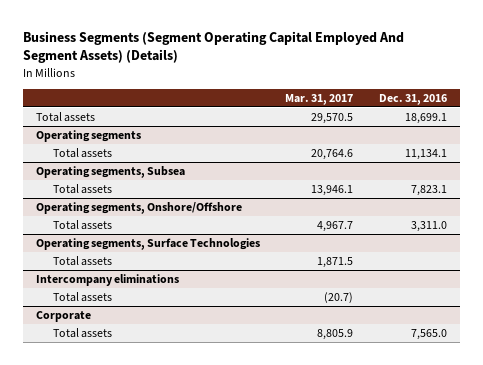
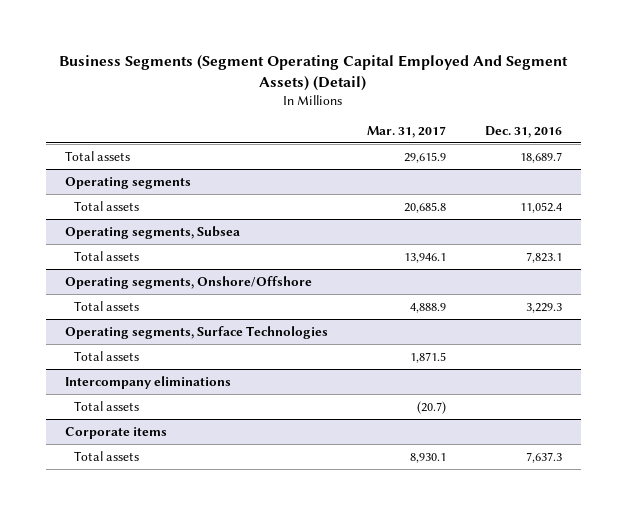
[22,30,404,64] Business Segments (Segment Operating Capital Employed And Segment Assets) (Details) -> [59,55,569,92] Business Segments (Segment Operating Capital Employed And Segment Assets) (Detail)
[311,112,354,124] 29,570.5 -> [403,151,446,163] 29,615.9
[405,112,448,124] 18,699.1 -> [519,151,562,163] 18,689.7
[311,148,354,160] 20,764.6 -> [403,201,446,213] 20,685.8
[405,148,448,160] 11,134.1 -> [519,201,562,213] 11,052.4
[317,220,354,232] 4,967.7 -> [409,302,446,313] 4,888.9
[411,220,448,232] 3,311.0 -> [525,302,562,313] 3,229.3
[35,310,91,322] Corporate -> [65,426,168,439] Corporate items
[317,328,354,340] 8,805.9 -> [409,452,446,463] 8,930.1
[411,328,448,340] 7,565.0 -> [525,451,562,463] 7,637.3

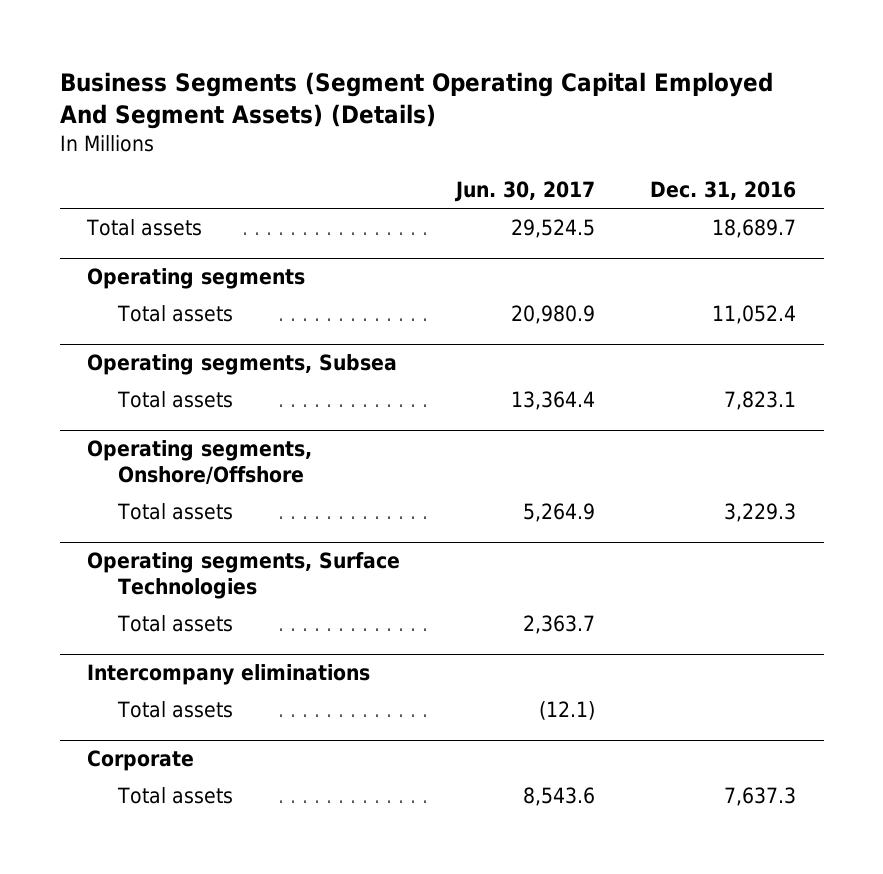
[59,55,569,92] Business Segments (Segment Operating Capital Employed And Segment Assets) (Detail) -> [59,72,773,130] Business Segments (Segment Operating Capital Employed And Segment Assets) (Details)
[366,126,446,139] Mar. 31, 2017 -> none
none -> [453,181,595,203] Jun. 30, 2017
[65,426,168,439] Corporate items -> [87,750,195,772] Corporate

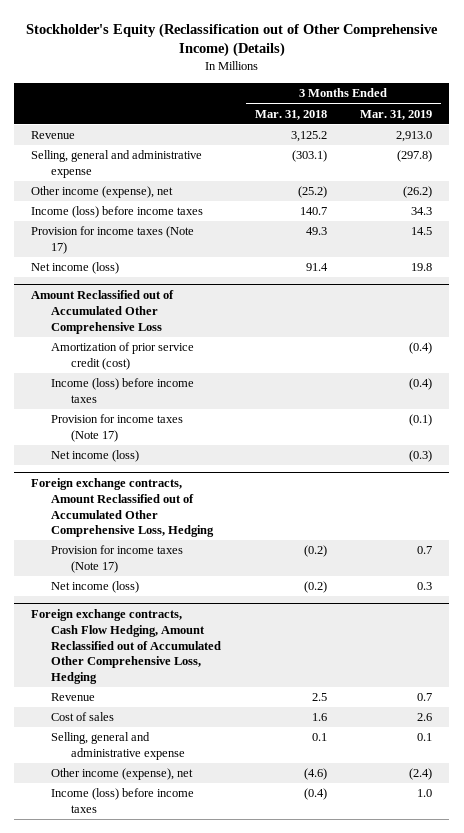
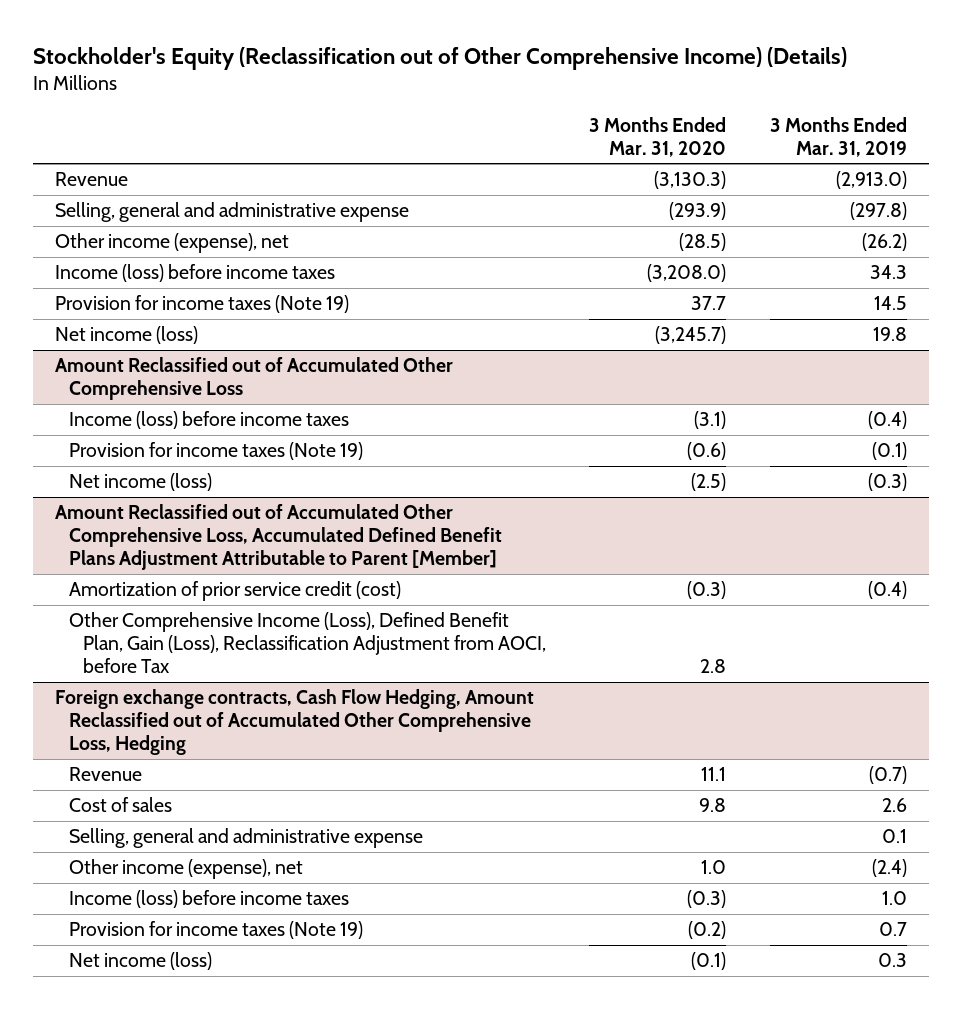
[254,109,327,120] Mar. 31, 2018 -> none
none -> [589,116,727,157] 3 Months Ended Mar. 31, 2020
[396,131,433,143] 2,913.0 -> [835,171,907,190] (2,913.0)
[31,226,195,254] Provision for income taxes (Note 17) -> [55,295,350,314] Provision for income taxes (Note 19)
[50,342,194,370] Amortization of prior service credit (cost) -> none
[50,414,183,442] Provision for income taxes (Note 17) -> [68,442,363,461] Provision for income taxes (Note 19)
[31,478,214,538] Foreign exchange contracts, Amount Reclassified out of Accumulated Other Comprehensive Loss, Hedging -> none
[50,545,183,573] Provision for income taxes (Note 17) -> none
[50,581,139,594] Net income (loss) -> none
none -> [55,504,502,571] Amount Reclassified out of Accumulated Other Comprehensive Loss, Accumulated Defined Benefit Plans Adjustment Attributable to Parent [Member]
none -> [68,581,401,602] Amortization of prior service credit (cost)
none -> [68,612,546,674] Other Comprehensive Income (Loss), Defined Benefit Plan, Gain (Loss), Reclassification Adjustment from AOCI, before Tax
[417,693,433,702] 0.7 -> [868,766,907,785] (0.7)
none -> [68,921,363,940] Provision for income taxes (Note 19)
none -> [68,952,212,971] Net income (loss)

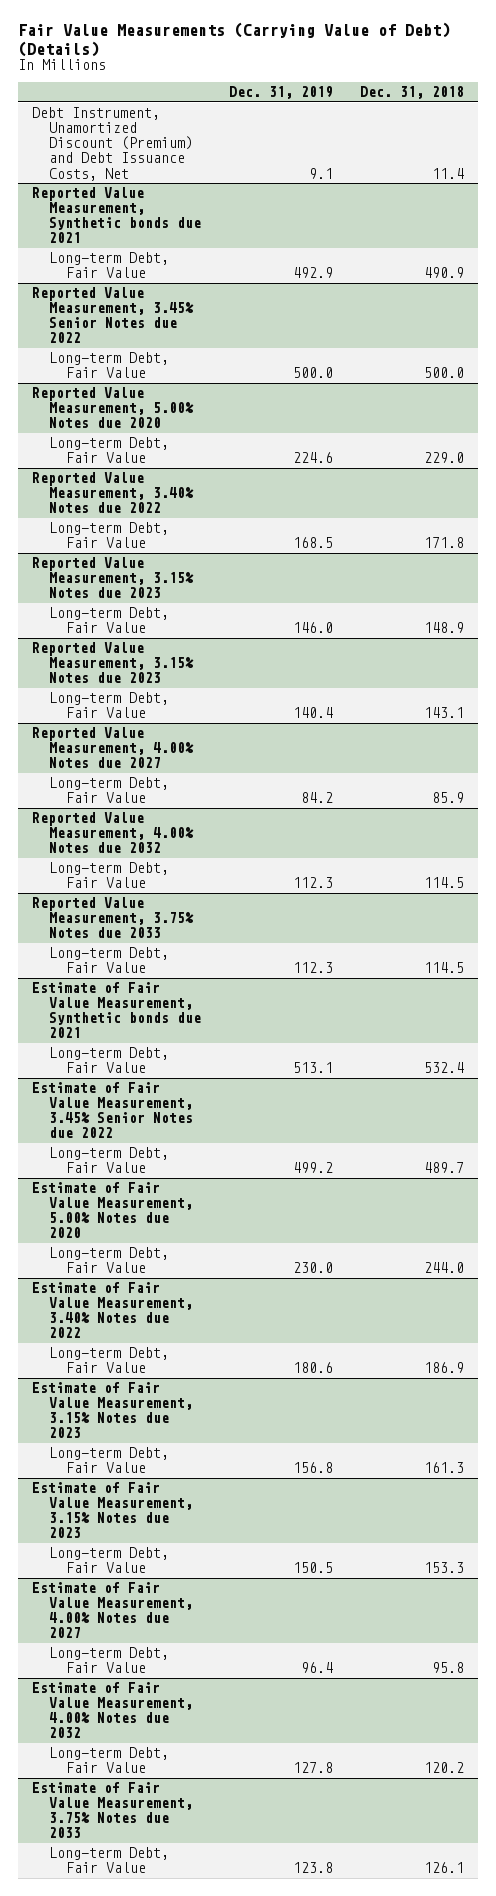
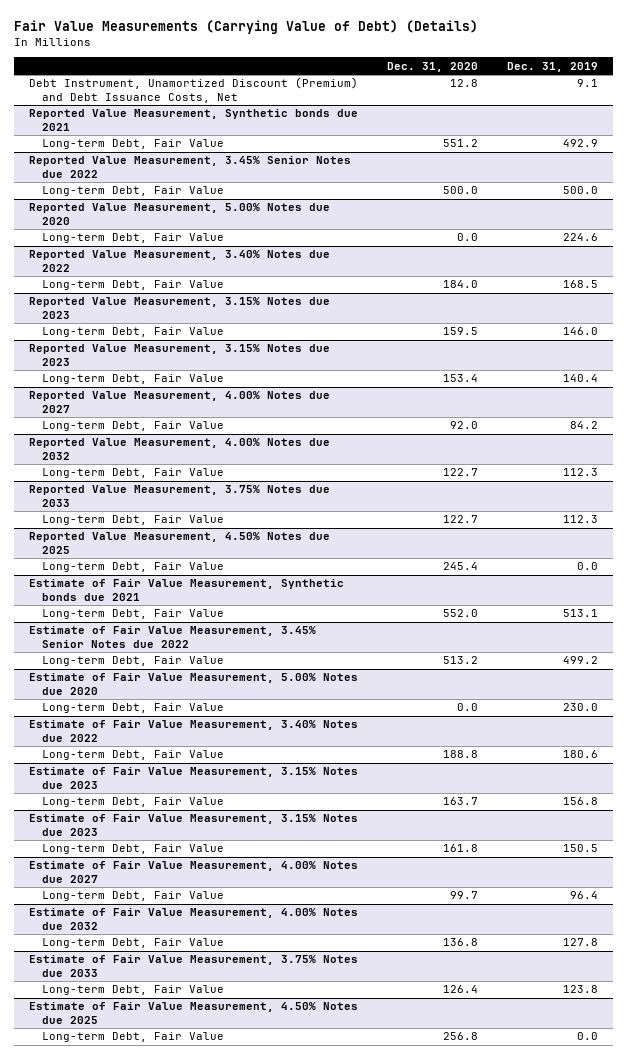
[360,86,465,100] Dec. 31, 2018 -> none
none -> [387,61,479,72] Dec. 31, 2020
none -> [28,532,330,554] Reported Value Measurement, 4.50% Notes due 2025
none -> [41,562,224,573] Long-term Debt, Fair Value
none -> [28,1002,358,1024] Estimate of Fair Value Measurement, 4.50% Notes due 2025
none -> [41,1032,224,1043] Long-term Debt, Fair Value

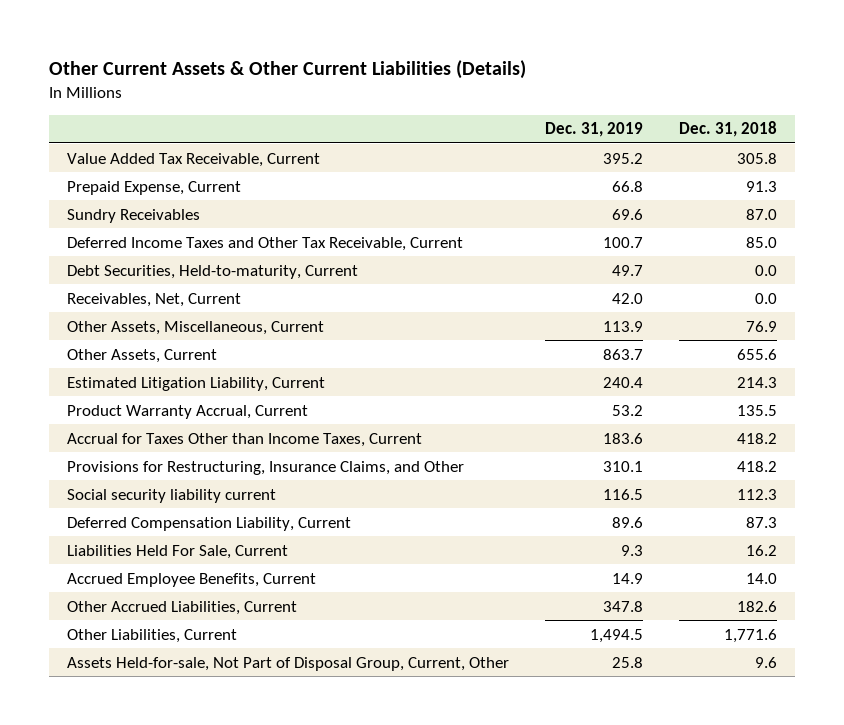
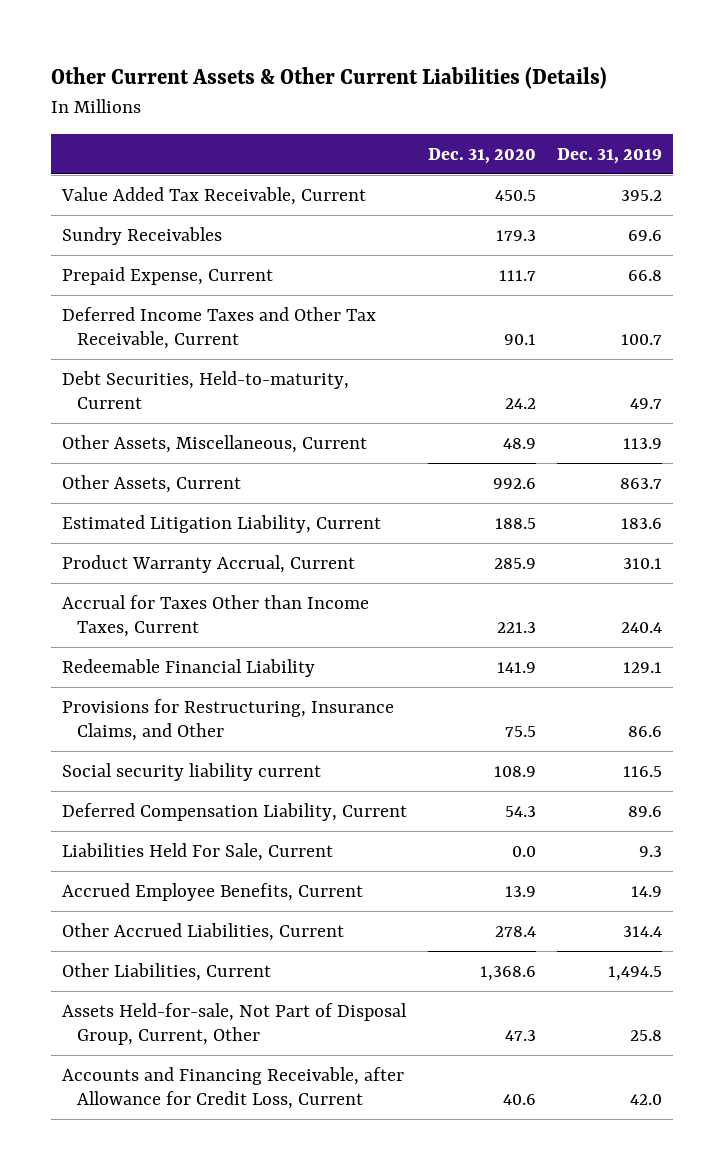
[679,121,778,138] Dec. 31, 2018 -> none
none -> [428,147,537,164] Dec. 31, 2020
[67,180,242,195] Prepaid Expense, Current -> [62,267,274,286] Prepaid Expense, Current
[67,292,242,307] Receivables, Net, Current -> none
[603,376,644,388] 240.4 -> [621,518,663,530] 183.6
[612,404,644,416] 53.2 -> [623,558,663,570] 310.1
[603,432,644,444] 183.6 -> [621,622,663,634] 240.4
none -> [62,659,316,678] Redeemable Financial Liability
[603,460,644,472] 310.1 -> [628,726,663,738] 86.6
[603,600,644,612] 347.8 -> [623,926,663,938] 314.4
none -> [62,1067,405,1110] Accounts and Financing Receivable, after Allowance for Credit Loss, Current

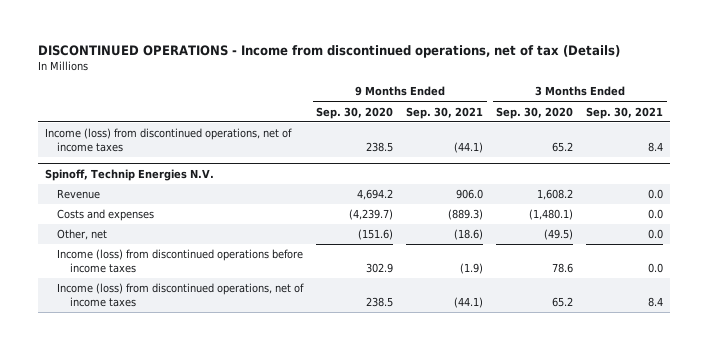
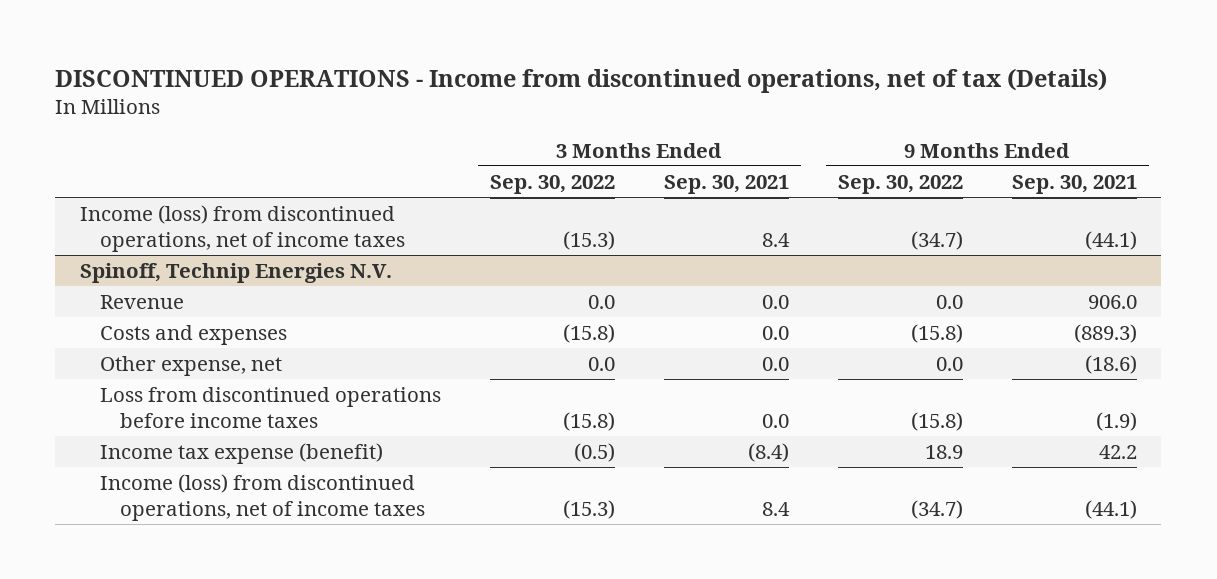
[316,106,394,119] Sep. 30, 2020 -> none
[496,106,574,119] Sep. 30, 2020 -> none
none -> [489,174,615,194] Sep. 30, 2022
none -> [837,174,963,194] Sep. 30, 2022
[57,229,108,241] Other, net -> [99,356,282,377] Other expense, net
[57,249,304,273] Income (loss) from discontinued operations before income taxes -> [99,387,441,428] Loss from discontinued operations before income taxes
none -> [99,443,383,465] Income tax expense (benefit)

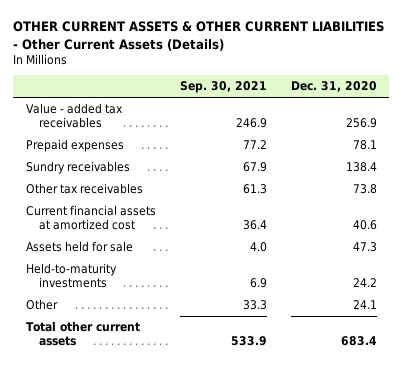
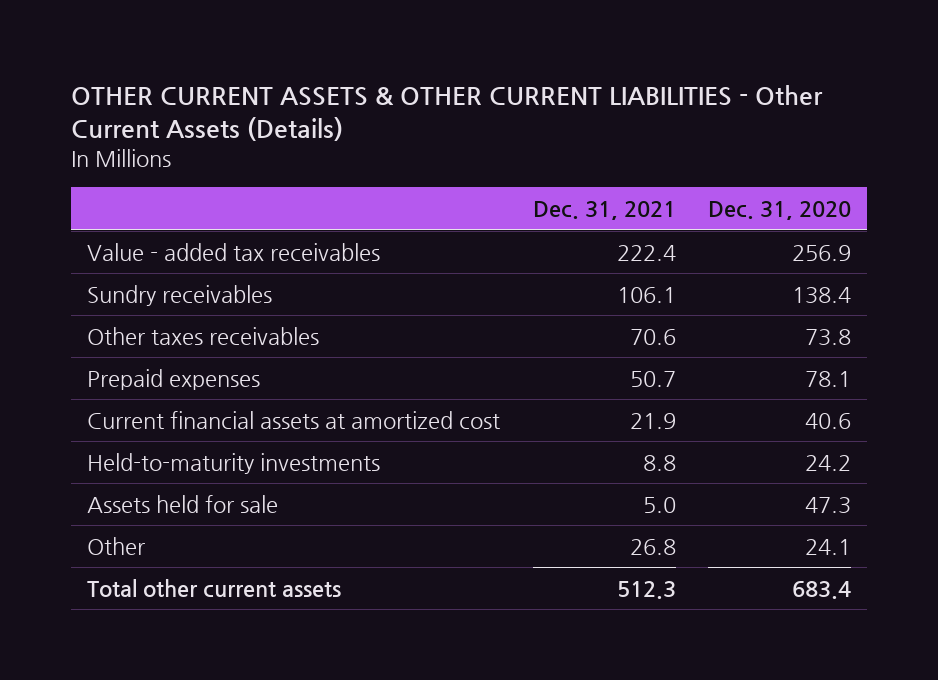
[179,81,267,94] Sep. 30, 2021 -> none
none -> [532,201,676,221] Dec. 31, 2021
[25,183,143,195] Other tax receivables -> [87,326,320,345] Other taxes receivables
[25,139,124,153] Prepaid expenses -> [87,368,261,390] Prepaid expenses
[25,241,133,253] Assets held for sale -> [87,494,279,513] Assets held for sale

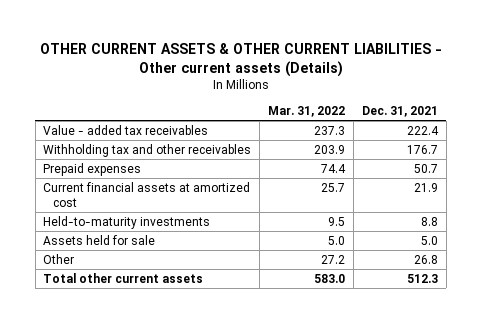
[71,85,824,142] OTHER CURRENT ASSETS & OTHER CURRENT LIABILITIES - Other Current Assets (Details) -> [39,43,442,77] OTHER CURRENT ASSETS & OTHER CURRENT LIABILITIES - Other current assets (Details)
[707,201,851,221] Dec. 31, 2020 -> none
none -> [268,106,346,118] Mar. 31, 2022
[87,284,273,306] Sundry receivables -> none
[87,326,320,345] Other taxes receivables -> [43,143,252,157] Withholding tax and other receivables
[629,328,676,345] 70.6 -> [406,144,438,154] 176.7

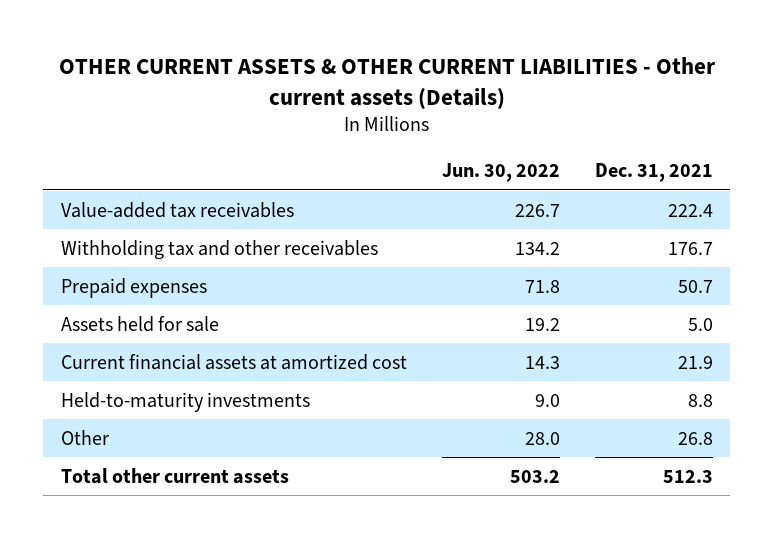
[268,106,346,118] Mar. 31, 2022 -> none
none -> [441,162,560,182] Jun. 30, 2022
[43,124,209,135] Value - added tax receivables -> [60,201,294,218] Value-added tax receivables
[43,234,156,245] Assets held for sale -> [60,315,219,332] Assets held for sale

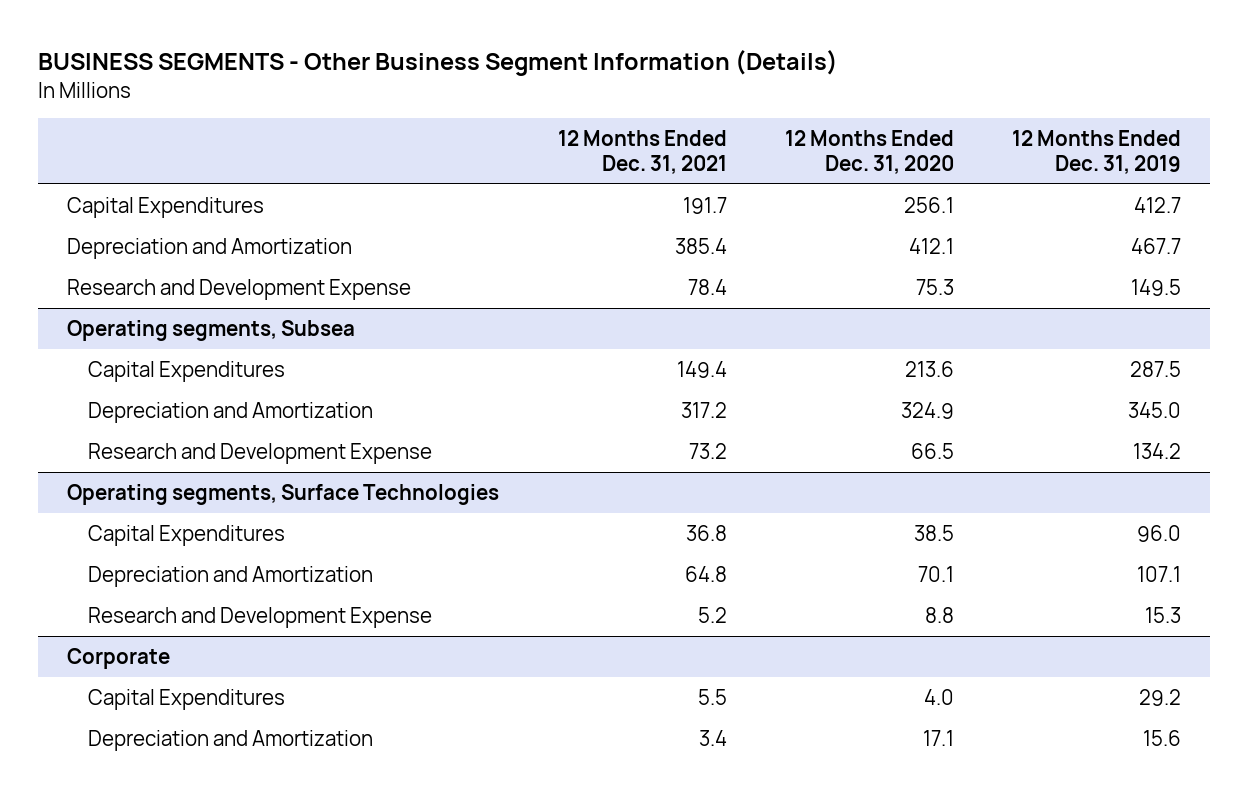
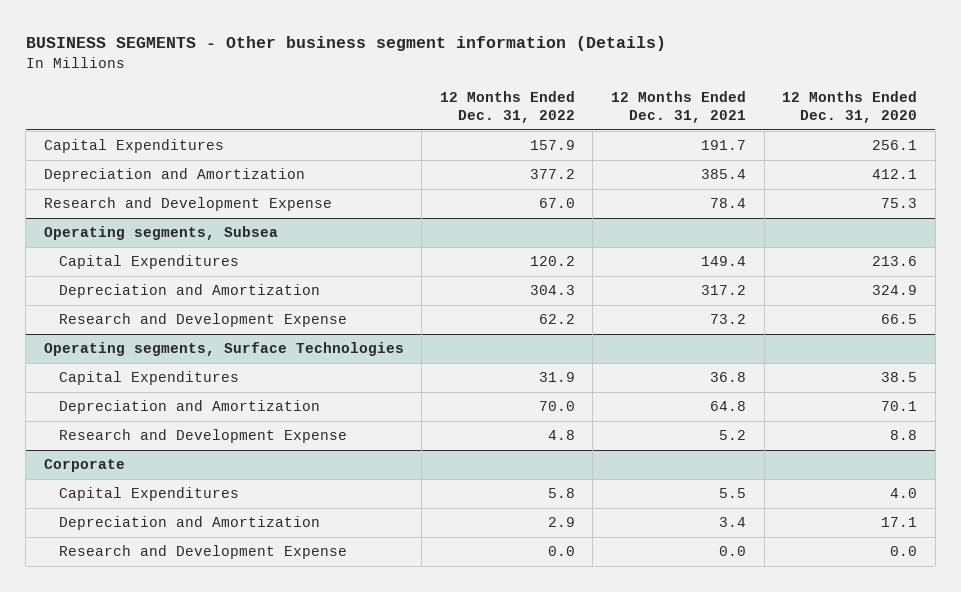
[38,50,839,77] BUSINESS SEGMENTS - Other Business Segment Information (Details) -> [25,36,666,52] BUSINESS SEGMENTS - Other business segment information (Details)
[1011,130,1181,175] 12 Months Ended Dec. 31, 2019 -> none
none -> [439,90,575,124] 12 Months Ended Dec. 31, 2022
none -> [59,545,348,560] Research and Development Expense

